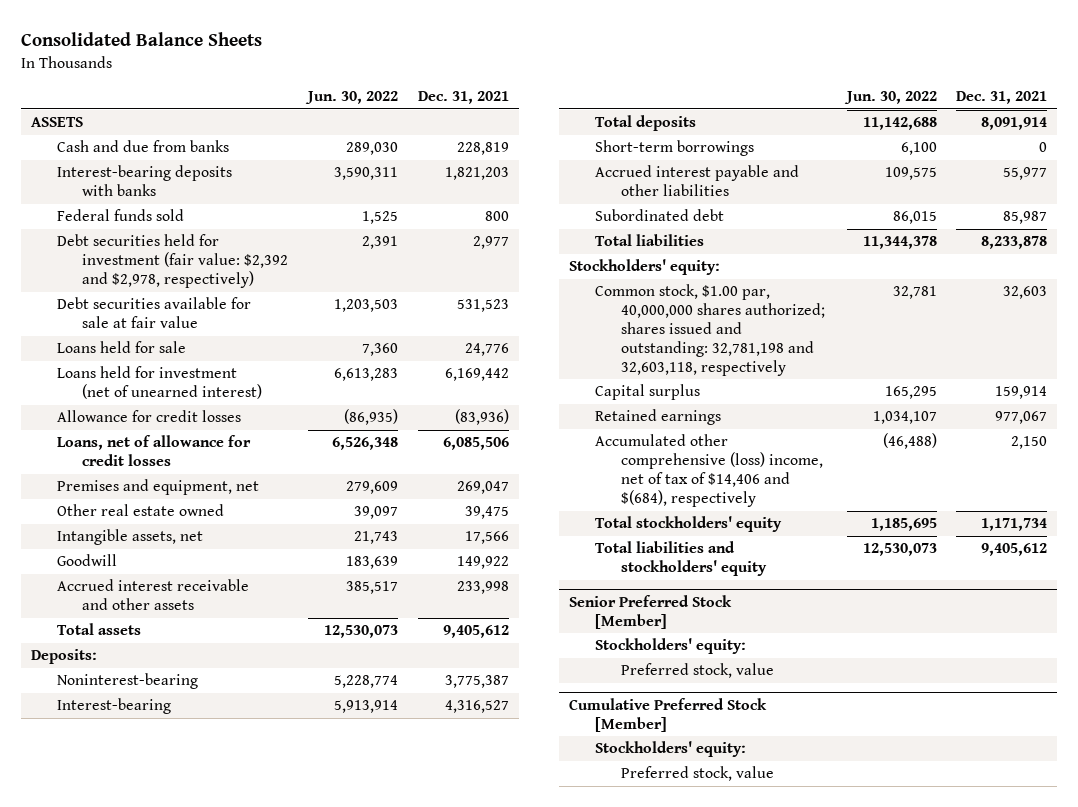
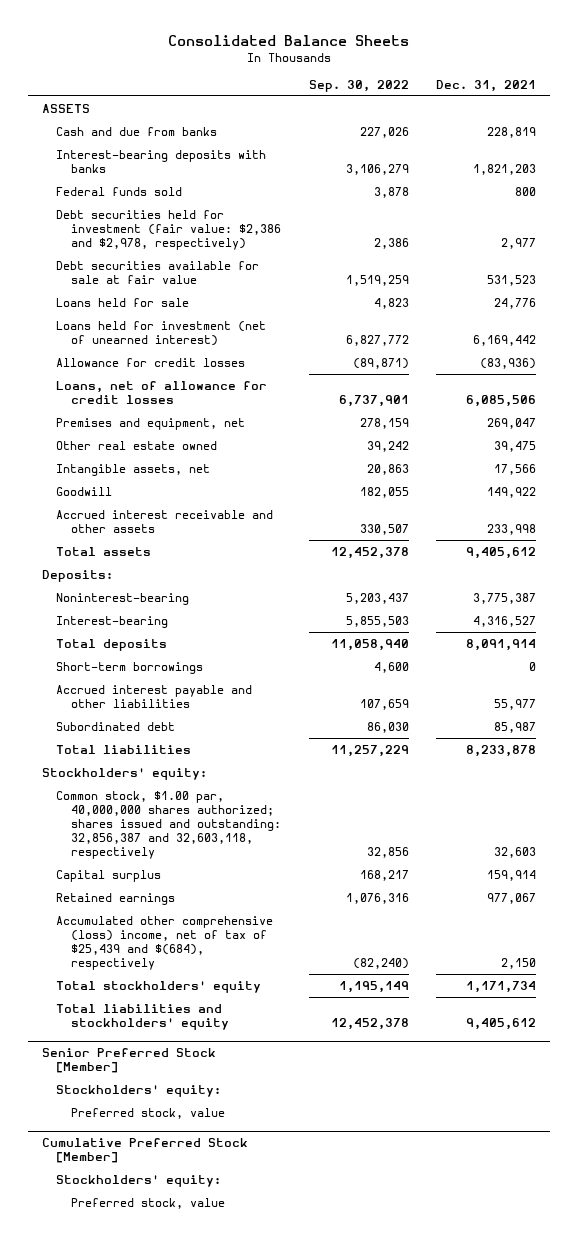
[305,91,399,105] Jun. 30, 2022 -> none
none -> [308,79,409,92] Sep. 30, 2022
[56,234,289,289] Debt securities held for investment (fair value: $2,392 and $2,978, respectively) -> [56,209,282,250] Debt securities held for investment (fair value: $2,386 and $2,978, respectively)
[594,284,825,377] Common stock, $1.00 par, 40,000,000 shares authorized; shares issued and outstanding: 32,781,198 and 32,603,118, respectively -> [56,790,282,859] Common stock, $1.00 par, 40,000,000 shares authorized; shares issued and outstanding: 32,856,387 and 32,603,118, respectively
[594,434,823,508] Accumulated other comprehensive (loss) income, net of tax of $14,406 and $(684), respectively -> [56,915,274,970] Accumulated other comprehensive (loss) income, net of tax of $25,439 and $(684), respectively

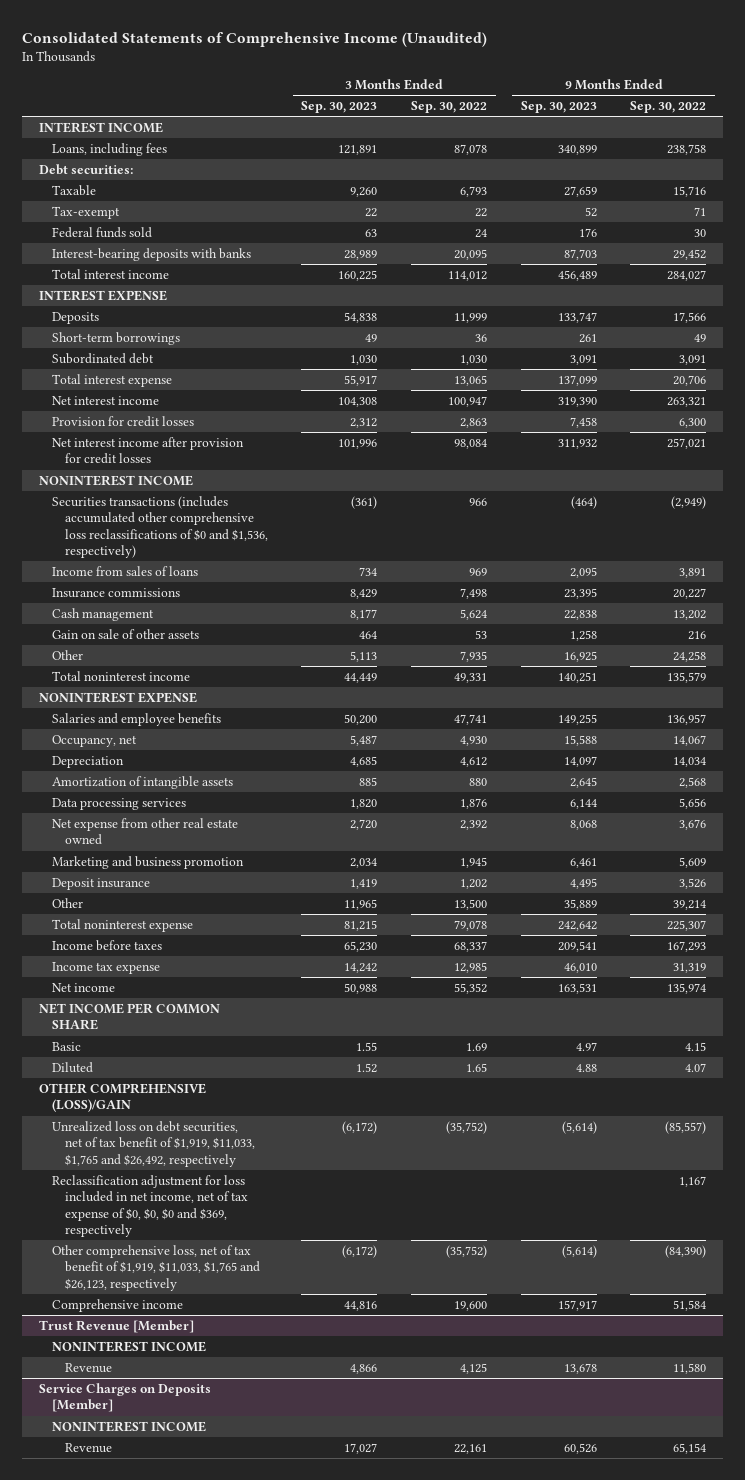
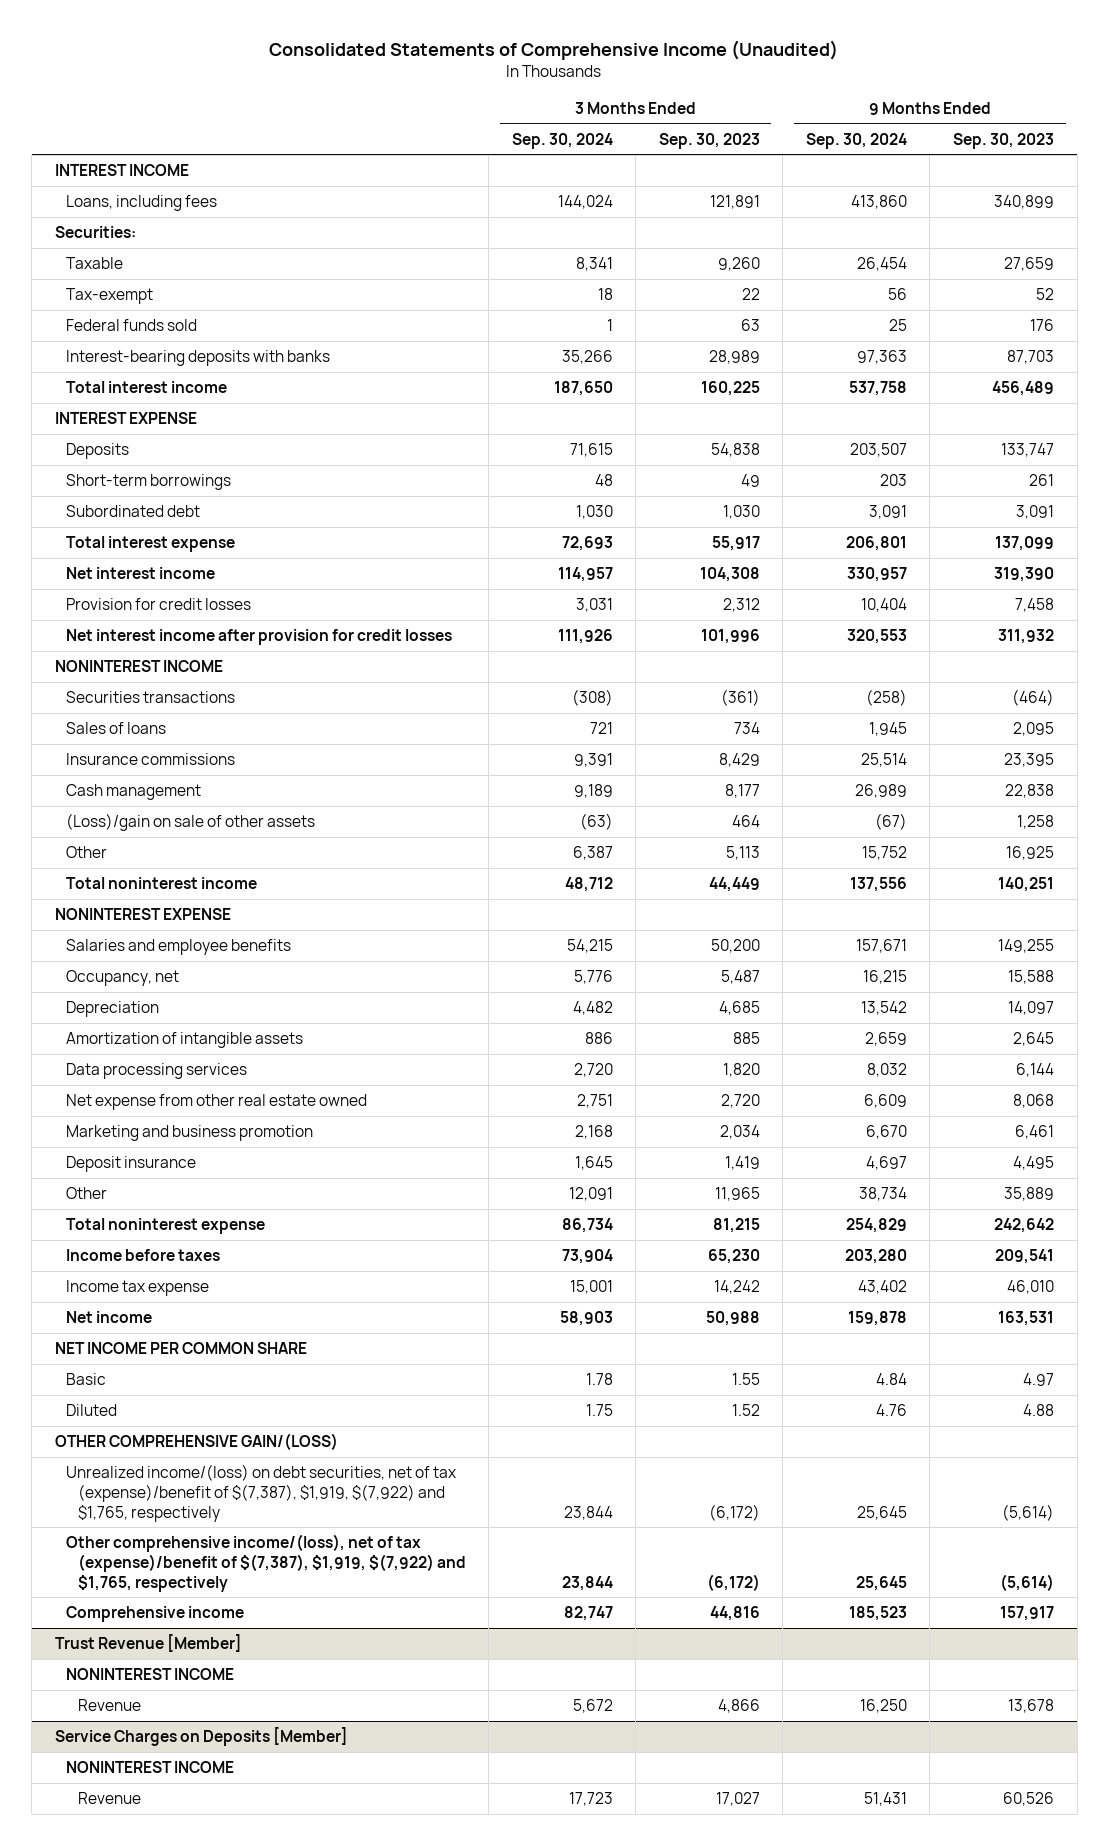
[411,101,488,114] Sep. 30, 2022 -> none
[630,101,707,114] Sep. 30, 2022 -> none
none -> [511,132,613,149] Sep. 30, 2024
none -> [805,132,907,149] Sep. 30, 2024
[38,163,133,175] Debt securities: -> [54,226,136,239] Securities:
[51,495,268,559] Securities transactions (includes accumulated other comprehensive loss reclassifications of $0 and $1,536, respectively) -> [66,691,236,704] Securities transactions
[51,565,198,576] Income from sales of loans -> [66,722,167,735] Sales of loans
[51,628,199,639] Gain on sale of other assets -> [66,813,316,832] (Loss)/gain on sale of other assets
[51,1174,248,1238] Reclassification adjustment for loss included in net income, net of tax expense of $0, $0, $0 and $369, respectively -> none
[38,1082,206,1113] OTHER COMPREHENSIVE (LOSS)/GAIN -> [54,1433,338,1451] OTHER COMPREHENSIVE GAIN/(LOSS)
[51,1120,255,1167] Unrealized loss on debt securities, net of tax benefit of $1,919, $11,033, $1,765 and $26,492, respectively -> [66,1464,458,1522] Unrealized income/(loss) on debt securities, net of tax (expense)/benefit of $(7,387), $1,919, $(7,922) and $1,765, respectively
[51,1244,260,1291] Other comprehensive loss, net of tax benefit of $1,919, $11,033, $1,765 and $26,123, respectively -> [66,1534,466,1592] Other comprehensive income/(loss), net of tax (expense)/benefit of $(7,387), $1,919, $(7,922) and $1,765, respectively

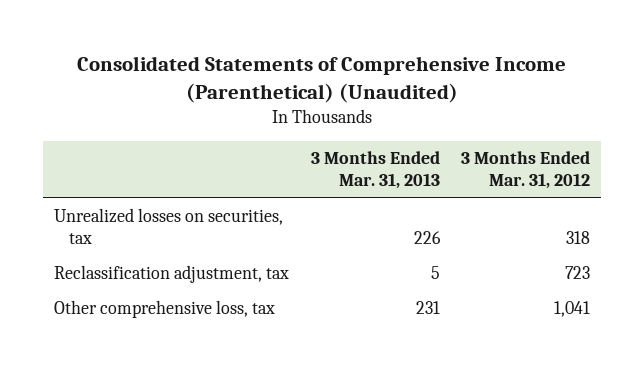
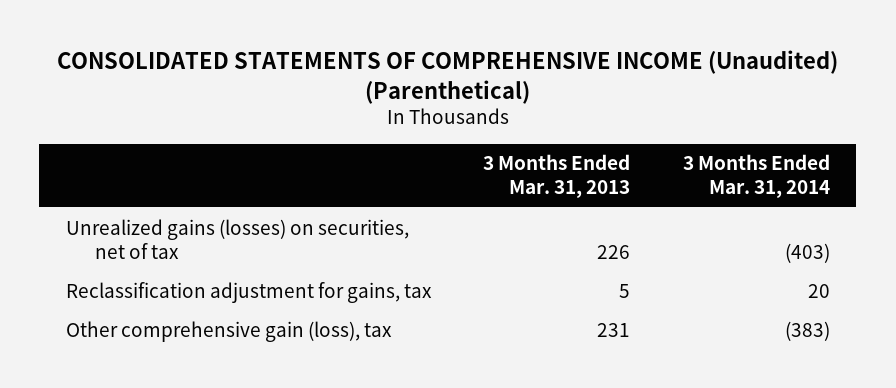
[77,56,567,103] Consolidated Statements of Comprehensive Income (Parenthetical) (Unaudited) -> [56,50,838,104] CONSOLIDATED STATEMENTS OF COMPREHENSIVE INCOME (Unaudited) (Parenthetical)
[461,151,591,190] 3 Months Ended Mar. 31, 2012 -> none
none -> [682,154,830,199] 3 Months Ended Mar. 31, 2014
[54,208,284,245] Unrealized losses on securities, tax -> [65,218,409,259] Unrealized gains (losses) on securities, net of tax
[54,265,290,284] Reclassification adjustment, tax -> [65,281,432,303] Reclassification adjustment for gains, tax
[54,300,276,319] Other comprehensive loss, tax -> [65,320,392,342] Other comprehensive gain (loss), tax

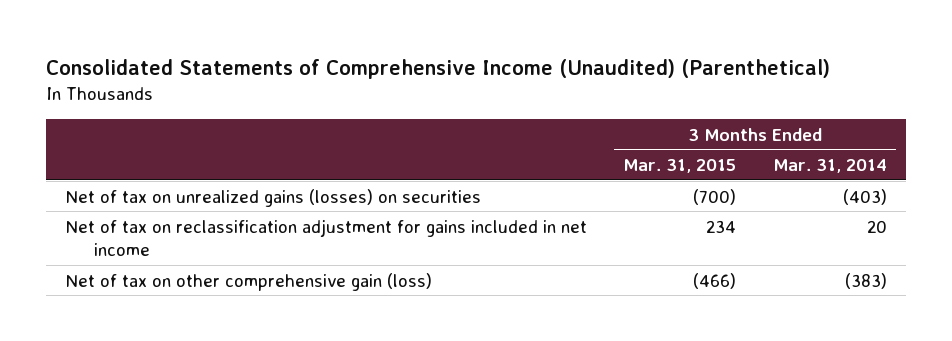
[56,50,838,104] CONSOLIDATED STATEMENTS OF COMPREHENSIVE INCOME (Unaudited) (Parenthetical) -> [46,59,831,80] Consolidated Statements of Comprehensive Income (Unaudited) (Parenthetical)
[483,154,631,199] 3 Months Ended Mar. 31, 2013 -> none
none -> [623,159,737,174] Mar. 31, 2015
[65,218,409,259] Unrealized gains (losses) on securities, net of tax -> [64,188,481,207] Net of tax on unrealized gains (losses) on securities
[65,281,432,303] Reclassification adjustment for gains, tax -> [64,218,587,257] Net of tax on reclassification adjustment for gains included in net income
[65,320,392,342] Other comprehensive gain (loss), tax -> [64,272,432,291] Net of tax on other comprehensive gain (loss)

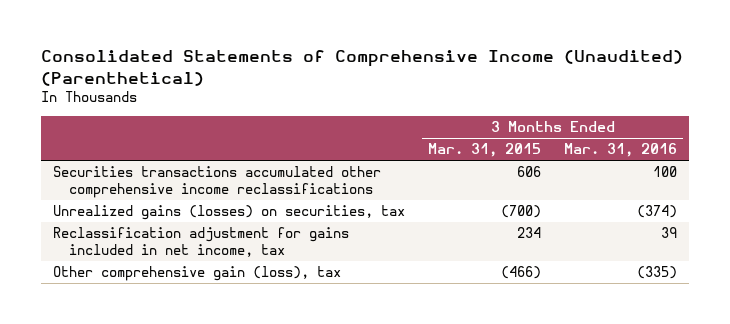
[773,159,888,174] Mar. 31, 2014 -> none
none -> [564,143,678,158] Mar. 31, 2016
none -> [52,166,381,199] Securities transactions accumulated other comprehensive income reclassifications
[64,188,481,207] Net of tax on unrealized gains (losses) on securities -> [52,205,405,221] Unrealized gains (losses) on securities, tax
[64,218,587,257] Net of tax on reclassification adjustment for gains included in net income -> [52,227,349,258] Reclassification adjustment for gains included in net income, tax
[64,272,432,291] Net of tax on other comprehensive gain (loss) -> [52,266,341,282] Other comprehensive gain (loss), tax

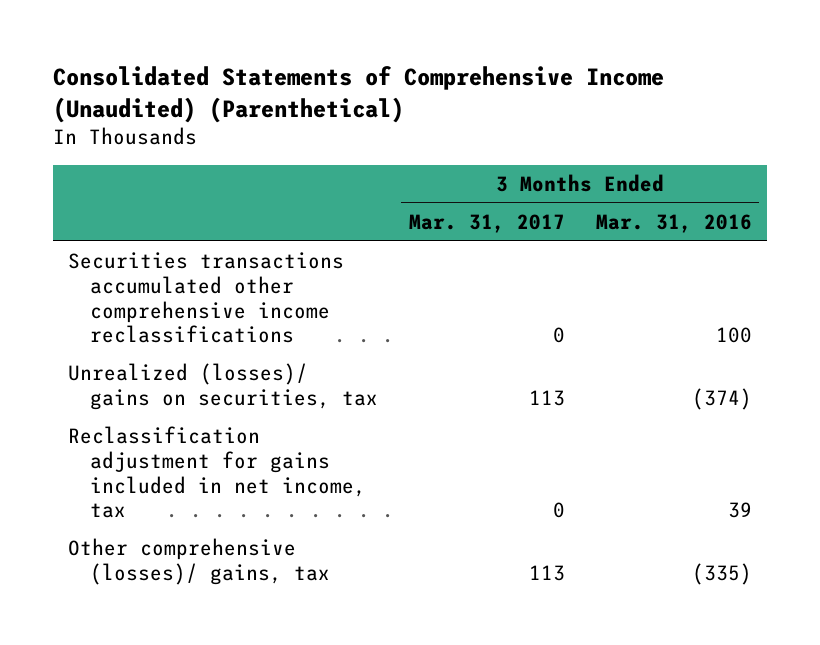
[427,143,541,158] Mar. 31, 2015 -> none
none -> [409,213,566,233] Mar. 31, 2017
[52,205,405,221] Unrealized gains (losses) on securities, tax -> [68,363,379,410] Unrealized (losses)/ gains on securities, tax
[52,266,341,282] Other comprehensive gain (loss), tax -> [68,538,331,585] Other comprehensive (losses)/ gains, tax

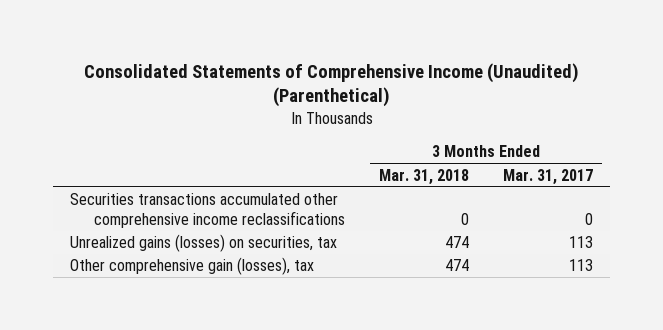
[595,213,752,233] Mar. 31, 2016 -> none
none -> [378,168,469,185] Mar. 31, 2018
[68,426,367,519] Reclassification adjustment for gains included in net income, tax -> none
[68,363,379,410] Unrealized (losses)/ gains on securities, tax -> [70,234,338,253] Unrealized gains (losses) on securities, tax
[68,538,331,585] Other comprehensive (losses)/ gains, tax -> [70,257,315,276] Other comprehensive gain (losses), tax

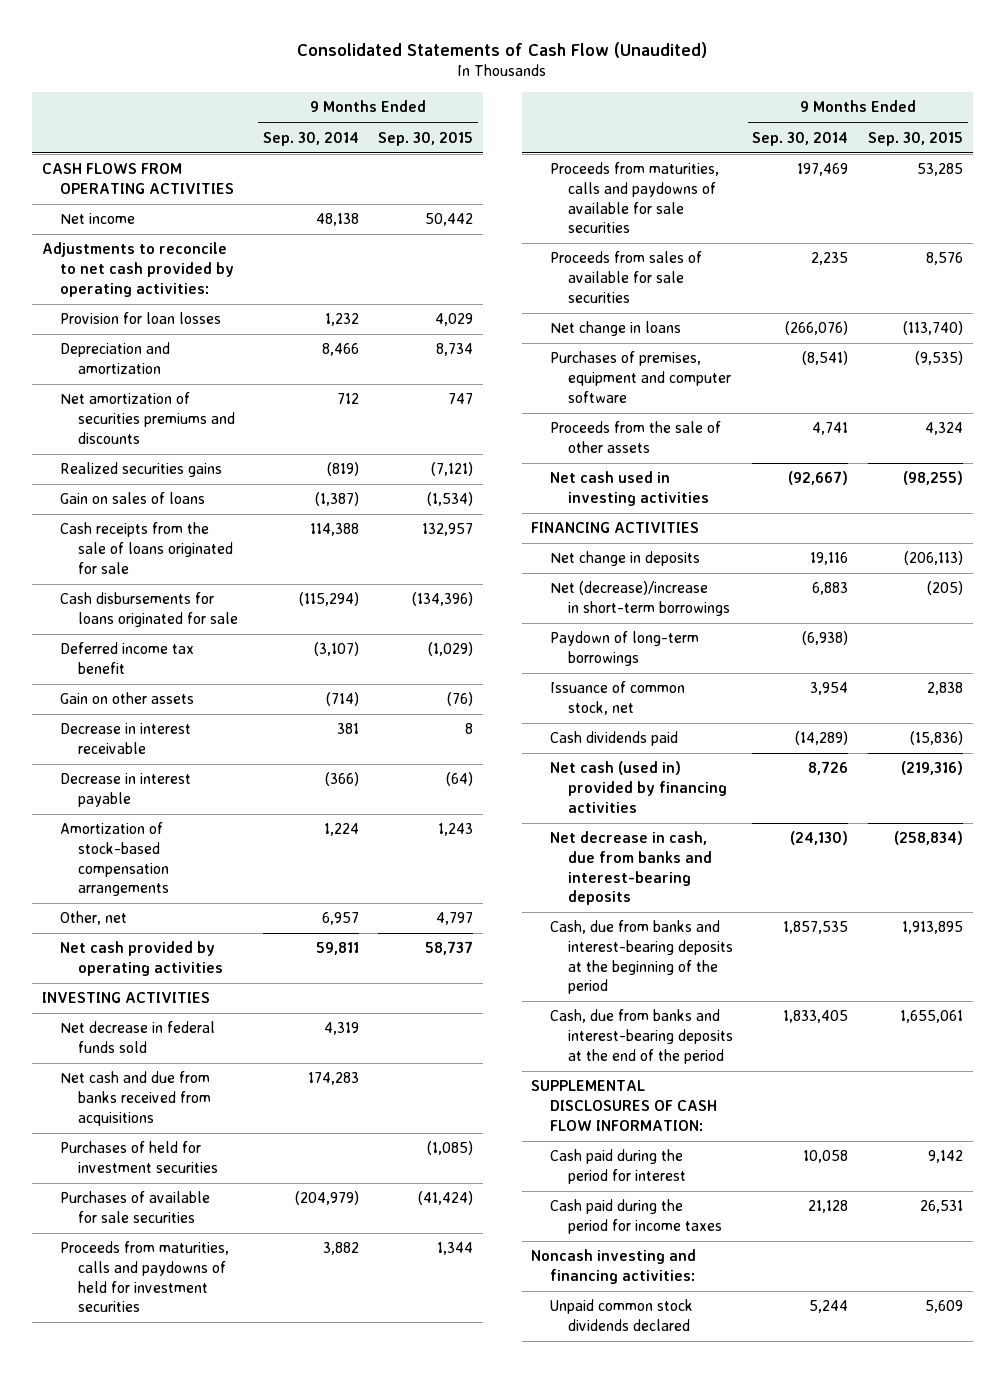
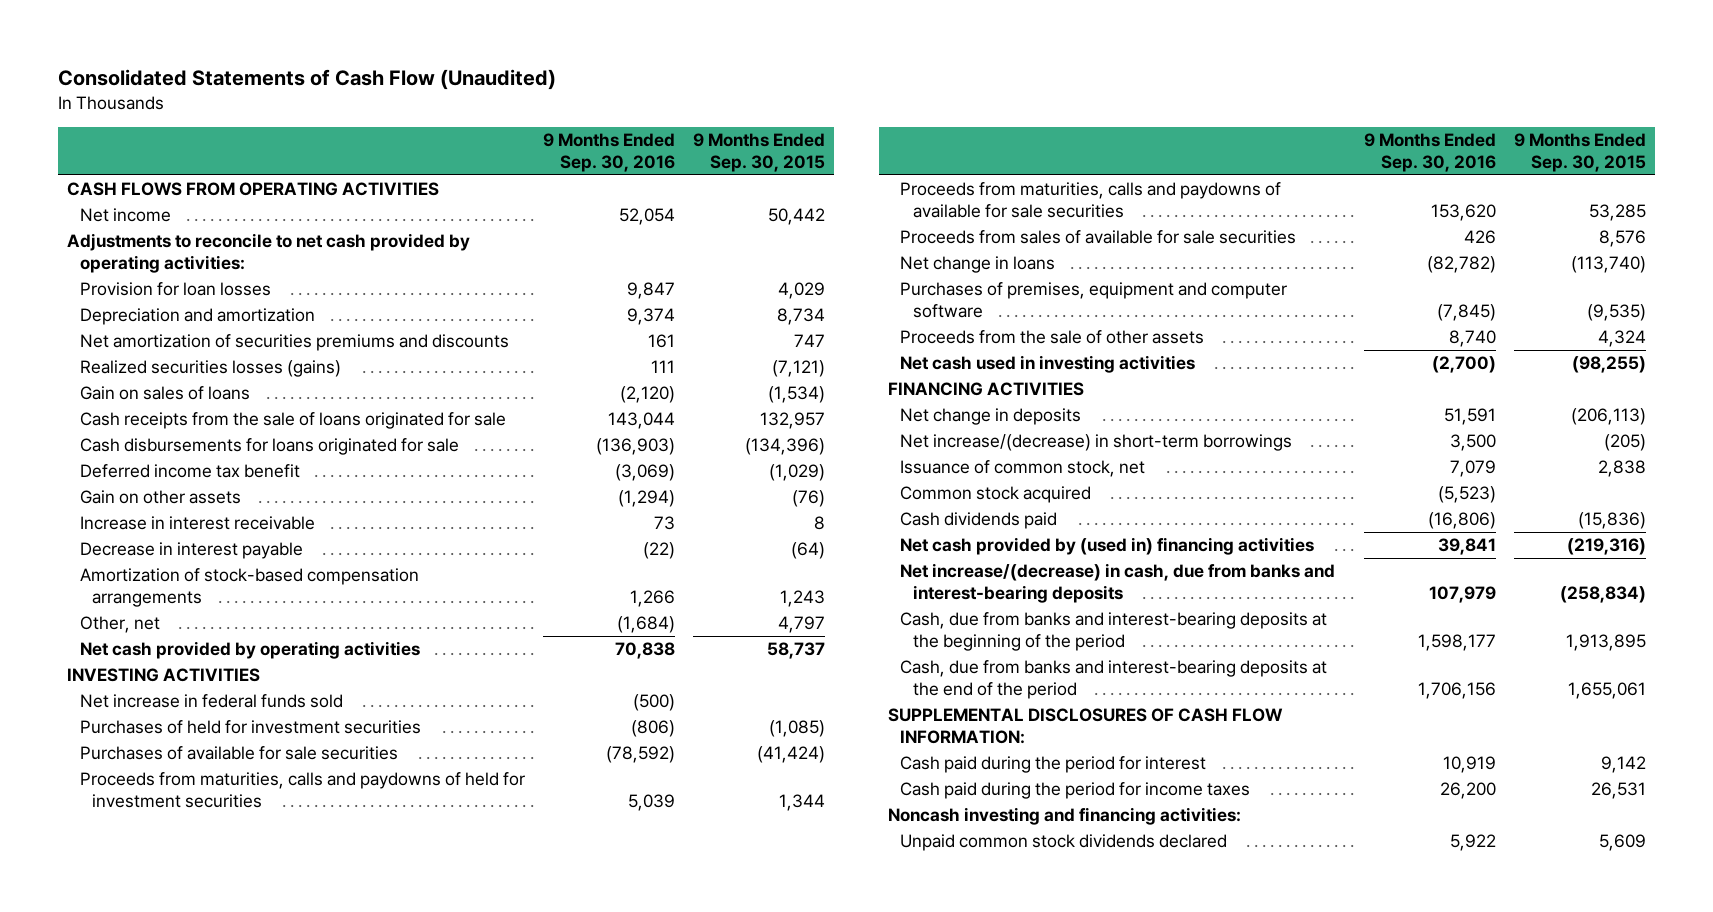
[262,131,359,146] Sep. 30, 2014 -> none
none -> [542,133,675,172] 9 Months Ended Sep. 30, 2016
[59,462,222,478] Realized securities gains -> [79,360,341,378] Realized securities losses (gains)
[59,723,191,755] Decrease in interest receivable -> [79,516,315,531] Increase in interest receivable
[59,1071,212,1126] Net cash and due from banks received from acquisitions -> none
[59,1021,215,1054] Net decrease in federal funds sold -> [79,694,343,709] Net increase in federal funds sold
[549,631,699,667] Paydown of long-term borrowings -> none
[549,581,730,617] Net (decrease)/increase in short-term borrowings -> [900,434,1293,452] Net increase/(decrease) in short-term borrowings
none -> [900,486,1092,504] Common stock acquired
[549,761,727,813] Net cash (used in) provided by financing activities -> [900,537,1315,556] Net cash provided by (used in) financing activities
[549,831,712,906] Net decrease in cash, due from banks and interest-bearing deposits -> [900,563,1336,604] Net increase/(decrease) in cash, due from banks and interest-bearing deposits

